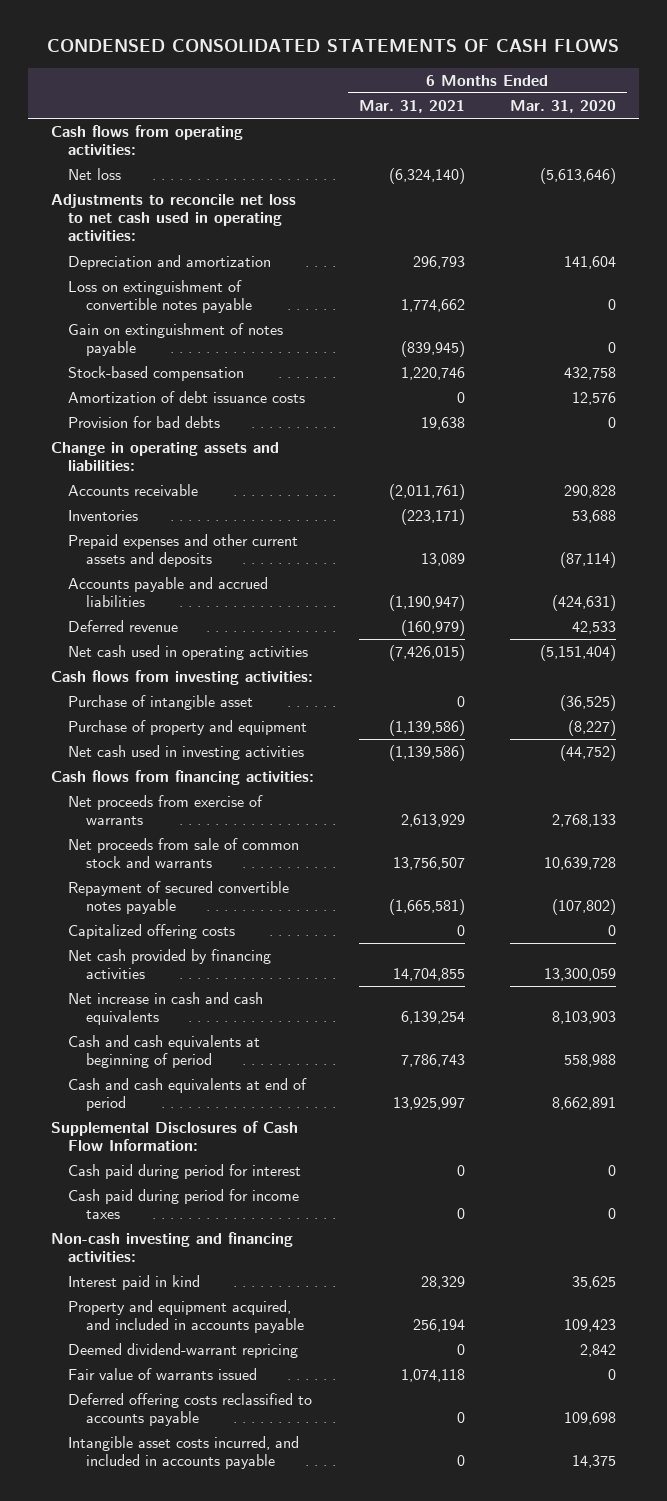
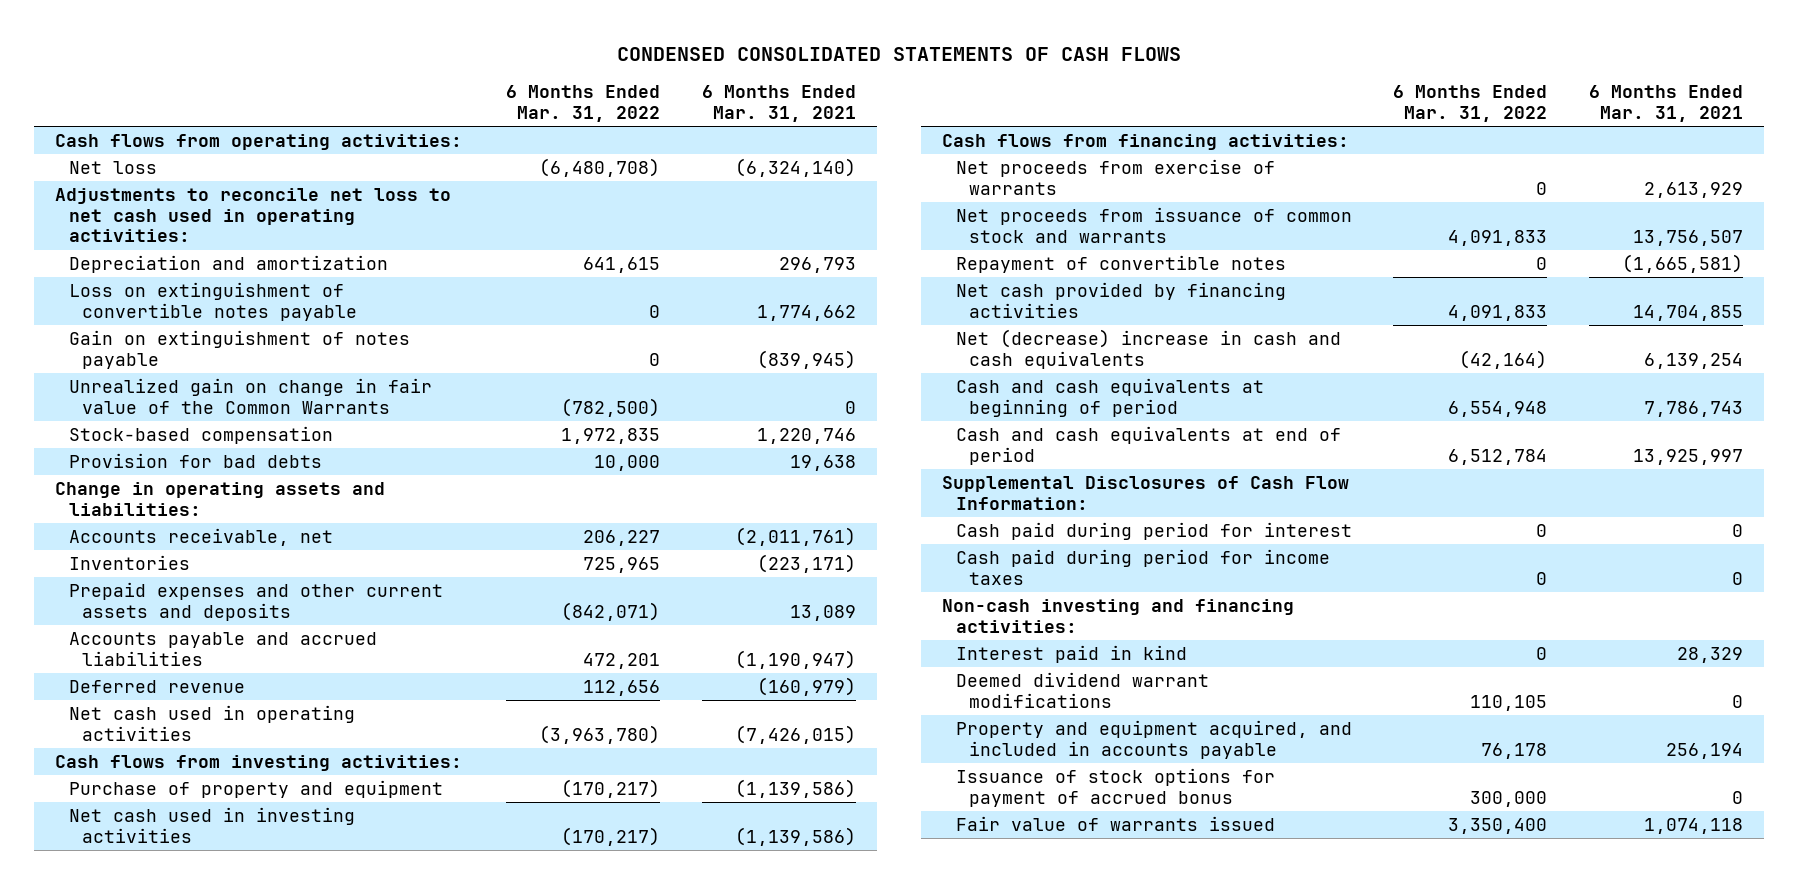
[510,100,617,114] Mar. 31, 2020 -> none
none -> [506,85,661,123] 6 Months Ended Mar. 31, 2022
none -> [68,377,432,414] Unrealized gain on change in fair value of the Common Warrants
[68,391,306,404] Amortization of debt issuance costs -> none
[68,484,199,497] Accounts receivable -> [68,527,333,546] Accounts receivable, net
[68,695,254,711] Purchase of intangible asset -> none
[68,924,236,940] Capitalized offering costs -> none
[68,838,300,869] Net proceeds from sale of common stock and warrants -> [955,206,1352,243] Net proceeds from issuance of common stock and warrants
[68,881,290,915] Repayment of secured convertible notes payable -> [955,254,1286,273] Repayment of convertible notes
[68,992,264,1026] Net increase in cash and cash equivalents -> [955,328,1341,369] Net (decrease) increase in cash and cash equivalents
none -> [955,671,1209,708] Deemed dividend warrant modifications
[68,1343,299,1359] Deemed dividend-warrant repricing -> none
none -> [955,767,1275,807] Issuance of stock options for payment of accrued bonus
[68,1393,313,1427] Deferred offering costs reclassified to accounts payable -> none
[68,1436,300,1470] Intangible asset costs incurred, and included in accounts payable -> none

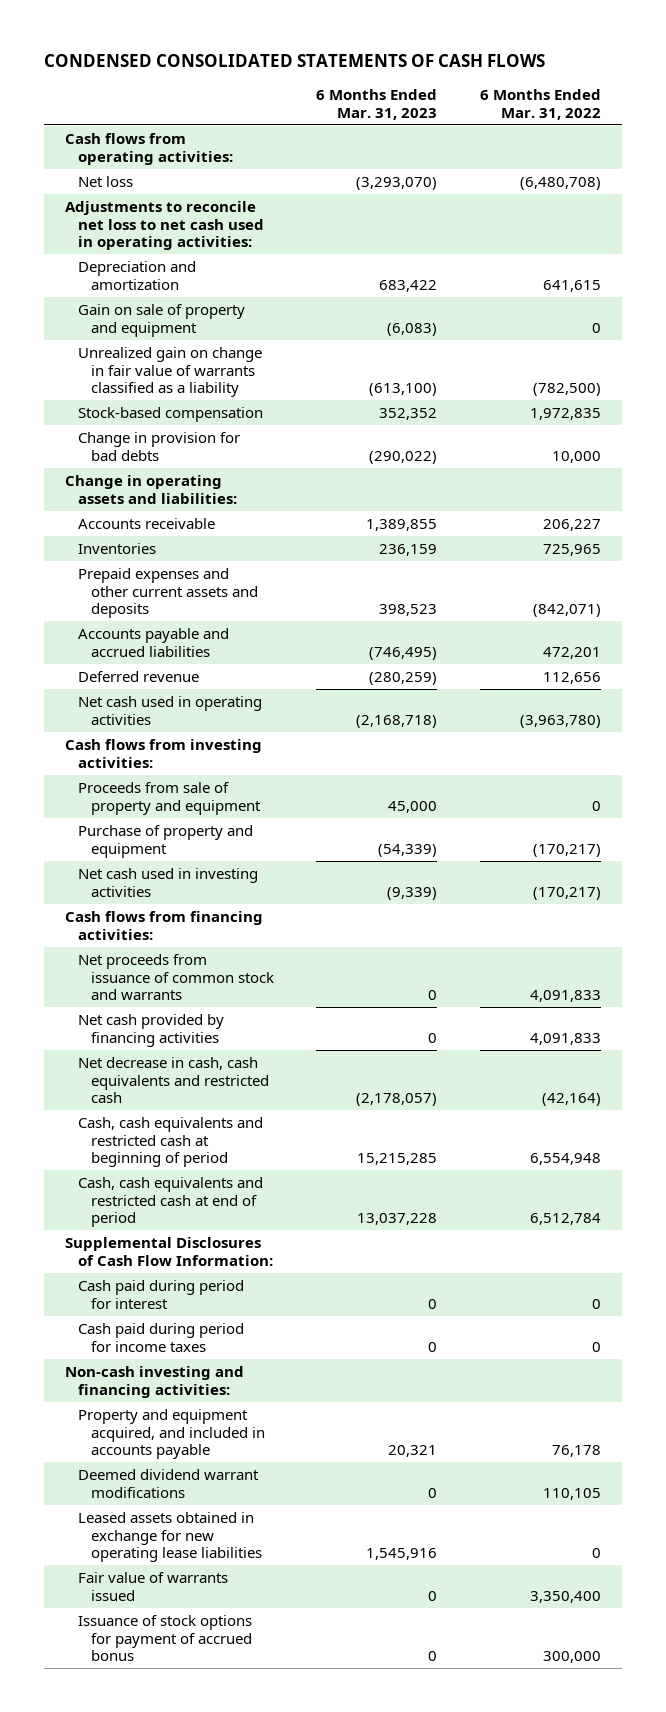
[702,85,857,123] 6 Months Ended Mar. 31, 2021 -> none
none -> [316,88,438,120] 6 Months Ended Mar. 31, 2023
[68,281,358,321] Loss on extinguishment of convertible notes payable -> none
[68,329,410,369] Gain on extinguishment of notes payable -> none
none -> [78,303,246,337] Gain on sale of property and equipment
[68,377,432,414] Unrealized gain on change in fair value of the Common Warrants -> [78,346,263,398] Unrealized gain on change in fair value of warrants classified as a liability
[68,452,322,468] Provision for bad debts -> [78,431,241,461] Change in provision for bad debts
[68,527,333,546] Accounts receivable, net -> [78,517,216,529] Accounts receivable
none -> [78,781,262,815] Proceeds from sale of property and equipment
[955,158,1275,195] Net proceeds from exercise of warrants -> none
[955,254,1286,273] Repayment of convertible notes -> none
[955,328,1341,369] Net (decrease) increase in cash and cash equivalents -> [78,1056,270,1104] Net decrease in cash, cash equivalents and restricted cash
[955,377,1264,417] Cash and cash equivalents at beginning of period -> [78,1116,264,1168] Cash, cash equivalents and restricted cash at beginning of period
[955,425,1341,465] Cash and cash equivalents at end of period -> [78,1176,264,1228] Cash, cash equivalents and restricted cash at end of period
[955,644,1187,663] Interest paid in kind -> none
[955,671,1209,708] Deemed dividend warrant modifications -> [78,1468,260,1498] Deemed dividend warrant modifications
none -> [78,1511,263,1563] Leased assets obtained in exchange for new operating lease liabilities
[955,767,1275,807] Issuance of stock options for payment of accrued bonus -> [78,1614,253,1662] Issuance of stock options for payment of accrued bonus

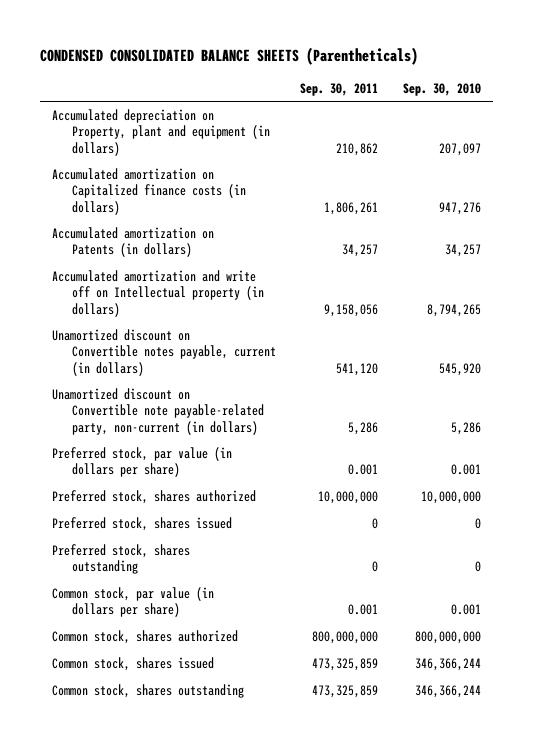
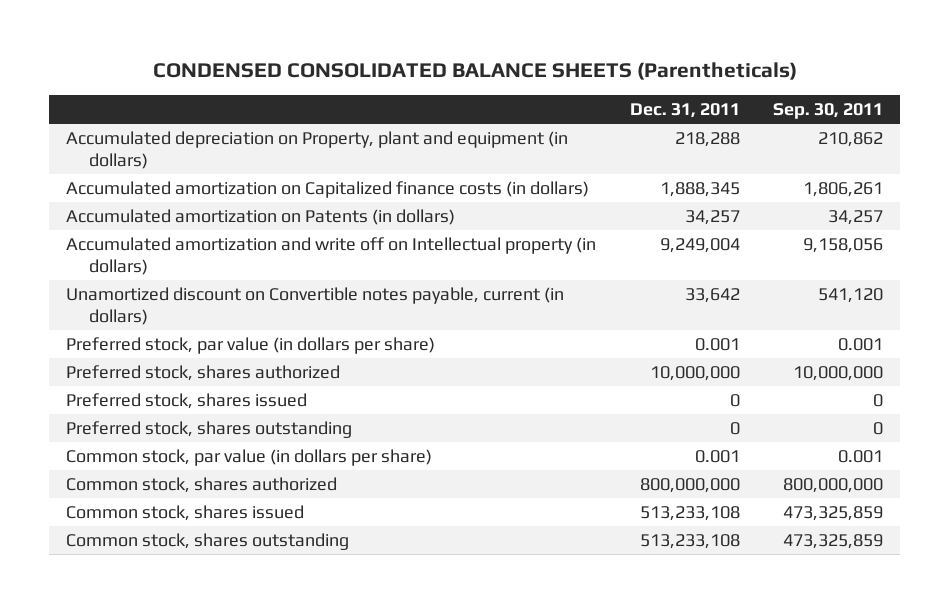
[402,82,481,96] Sep. 30, 2010 -> none
none -> [629,103,740,119] Dec. 31, 2011
[52,388,264,435] Unamortized discount on Convertible note payable-related party, non-current (in dollars) -> none

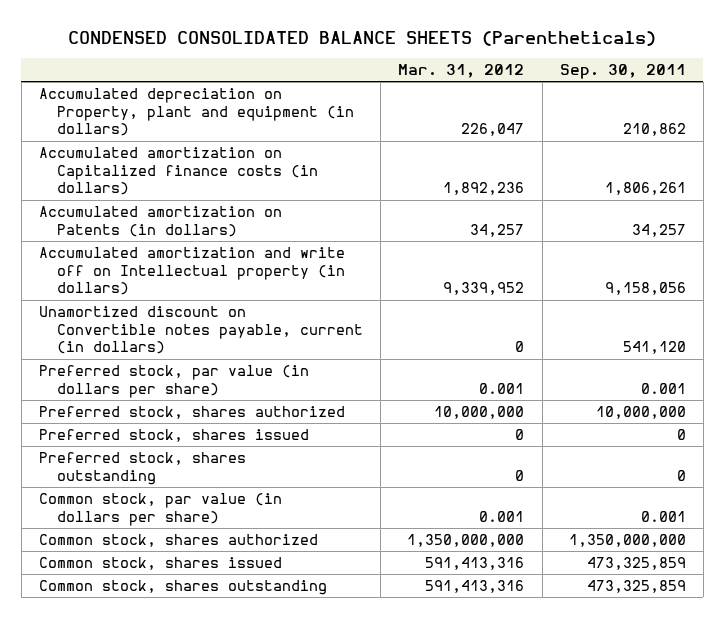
[629,103,740,119] Dec. 31, 2011 -> none
none -> [398,63,525,78] Mar. 31, 2012
[783,477,884,493] 800,000,000 -> [568,534,686,548] 1,350,000,000

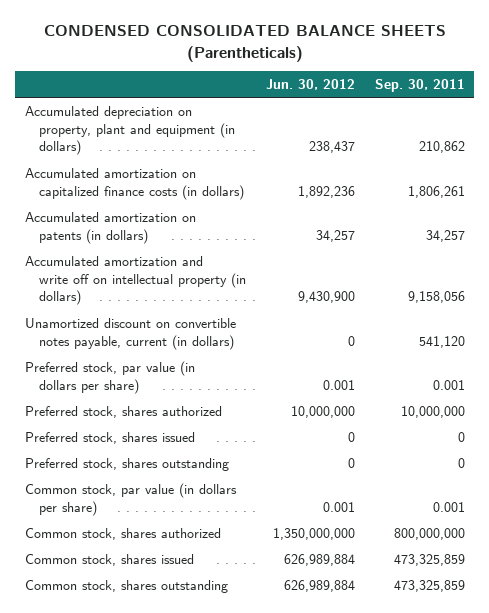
[398,63,525,78] Mar. 31, 2012 -> none
none -> [265,79,355,91] Jun. 30, 2012
[38,88,355,137] Accumulated depreciation on Property, plant and equipment (in dollars) -> [24,105,236,156] Accumulated depreciation on property, plant and equipment (in dollars)
[38,147,319,196] Accumulated amortization on Capitalized finance costs (in dollars) -> [24,167,245,200] Accumulated amortization on capitalized finance costs (in dollars)
[38,206,282,237] Accumulated amortization on Patents (in dollars) -> [24,211,196,244] Accumulated amortization on patents (in dollars)
[38,247,346,296] Accumulated amortization and write off on Intellectual property (in dollars) -> [24,255,247,306] Accumulated amortization and write off on intellectual property (in dollars)
[38,306,364,355] Unamortized discount on Convertible notes payable, current (in dollars) -> [24,317,236,350] Unamortized discount on convertible notes payable, current (in dollars)
[568,534,686,548] 1,350,000,000 -> [393,527,465,540] 800,000,000

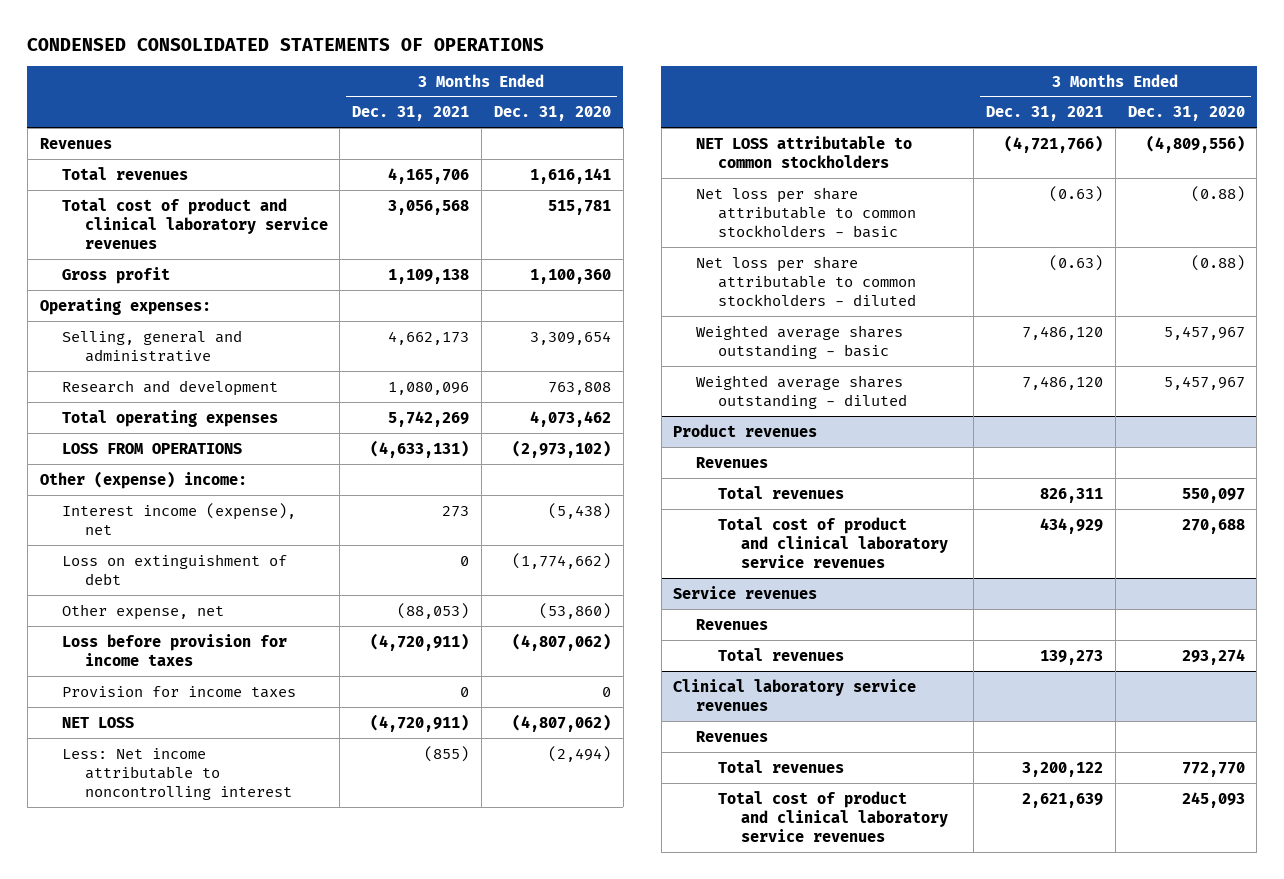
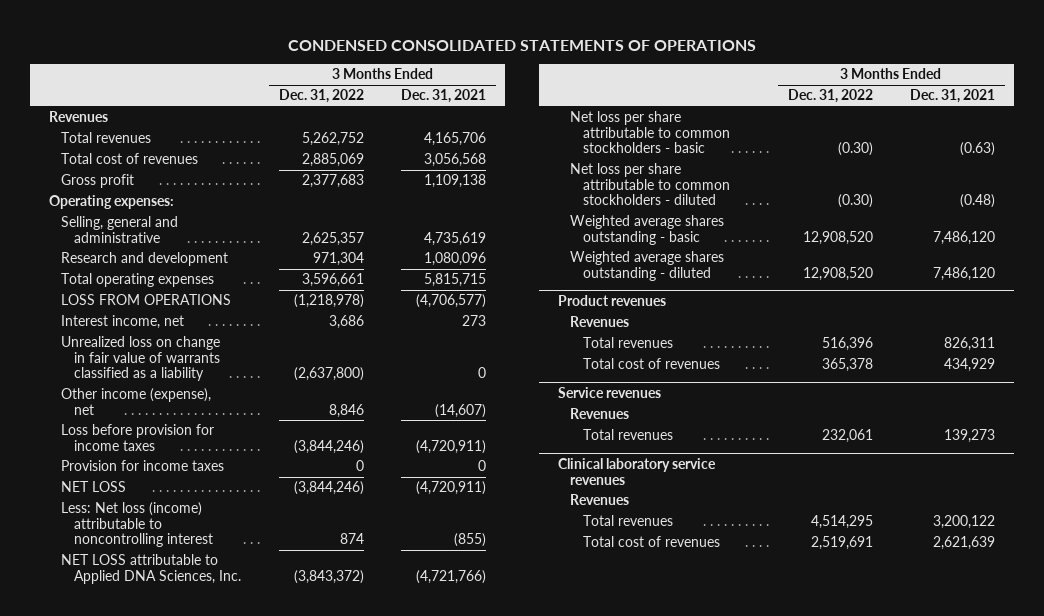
[493,106,611,122] Dec. 31, 2020 -> none
none -> [278,89,364,104] Dec. 31, 2022
[62,197,328,250] Total cost of product and clinical laboratory service revenues -> [61,153,199,165] Total cost of revenues
[388,330,470,345] 4,662,173 -> [424,231,487,246] 4,735,619
[39,470,247,489] Other (expense) income: -> none
[62,553,288,586] Loss on extinguishment of debt -> none
[388,410,470,427] 5,742,269 -> [424,273,487,288] 5,815,715
[370,439,470,458] (4,633,131) -> [416,294,487,309] (4,706,577)
[62,502,297,536] Interest income (expense), net -> [61,315,185,330] Interest income, net
none -> [61,336,221,382] Unrealized loss on change in fair value of warrants classified as a liability
[62,603,225,620] Other expense, net -> [61,388,212,415] Other income (expense), net
[397,602,470,619] (88,053) -> [435,403,487,418] (14,607)
[62,747,292,801] Less: Net income attributable to noncontrolling interest -> [61,502,214,548] Less: Net loss (income) attributable to noncontrolling interest
[695,135,912,169] NET LOSS attributable to common stockholders -> [61,554,242,584] NET LOSS attributable to Applied DNA Sciences, Inc.
[1048,254,1103,271] (0.63) -> [960,194,996,209] (0.48)
[718,516,948,569] Total cost of product and clinical laboratory service revenues -> [583,358,721,370] Total cost of revenues
[718,790,948,843] Total cost of product and clinical laboratory service revenues -> [583,536,721,548] Total cost of revenues

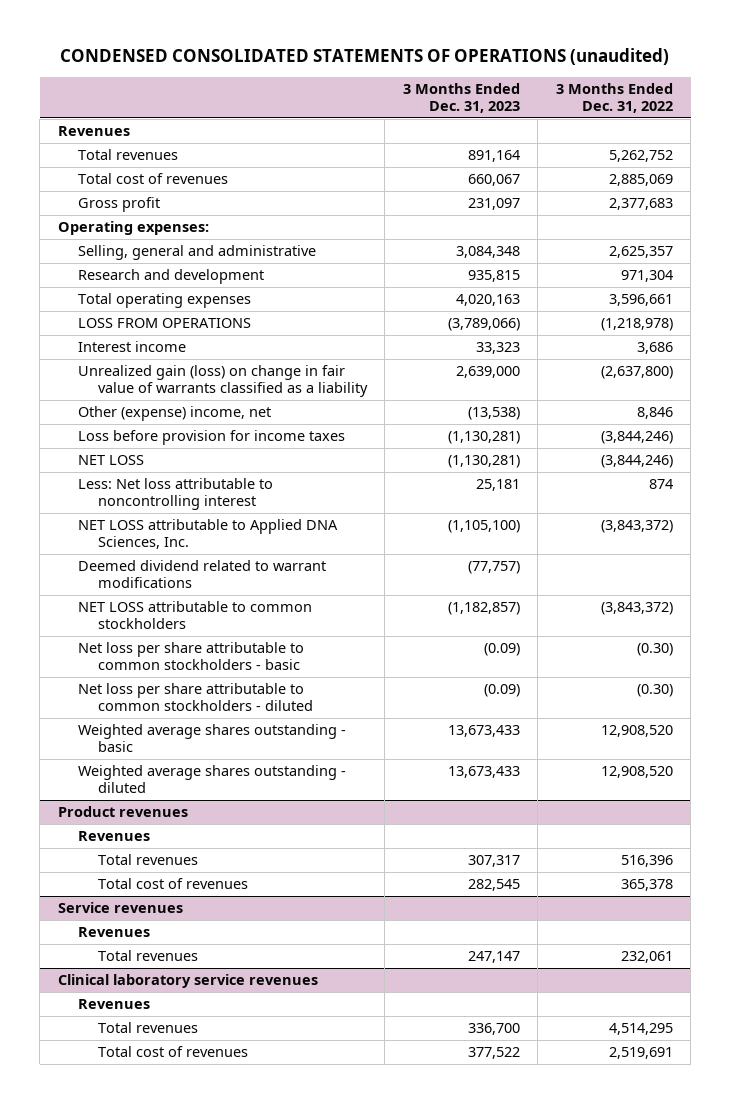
[287,39,756,51] CONDENSED CONSOLIDATED STATEMENTS OF OPERATIONS -> [60,48,670,66] CONDENSED CONSOLIDATED STATEMENTS OF OPERATIONS (unaudited)
[401,89,487,104] Dec. 31, 2021 -> none
none -> [402,83,520,114] 3 Months Ended Dec. 31, 2023
[61,315,185,330] Interest income, net -> [77,341,186,353] Interest income
[61,336,221,382] Unrealized loss on change in fair value of warrants classified as a liability -> [77,365,368,398] Unrealized gain (loss) on change in fair value of warrants classified as a liability
[61,388,212,415] Other income (expense), net -> [77,406,271,422] Other (expense) income, net
[61,460,225,472] Provision for income taxes -> none
[61,502,214,548] Less: Net loss (income) attributable to noncontrolling interest -> [77,478,273,511] Less: Net loss attributable to noncontrolling interest
none -> [77,560,326,589] Deemed dividend related to warrant modifications
none -> [77,601,312,630] NET LOSS attributable to common stockholders

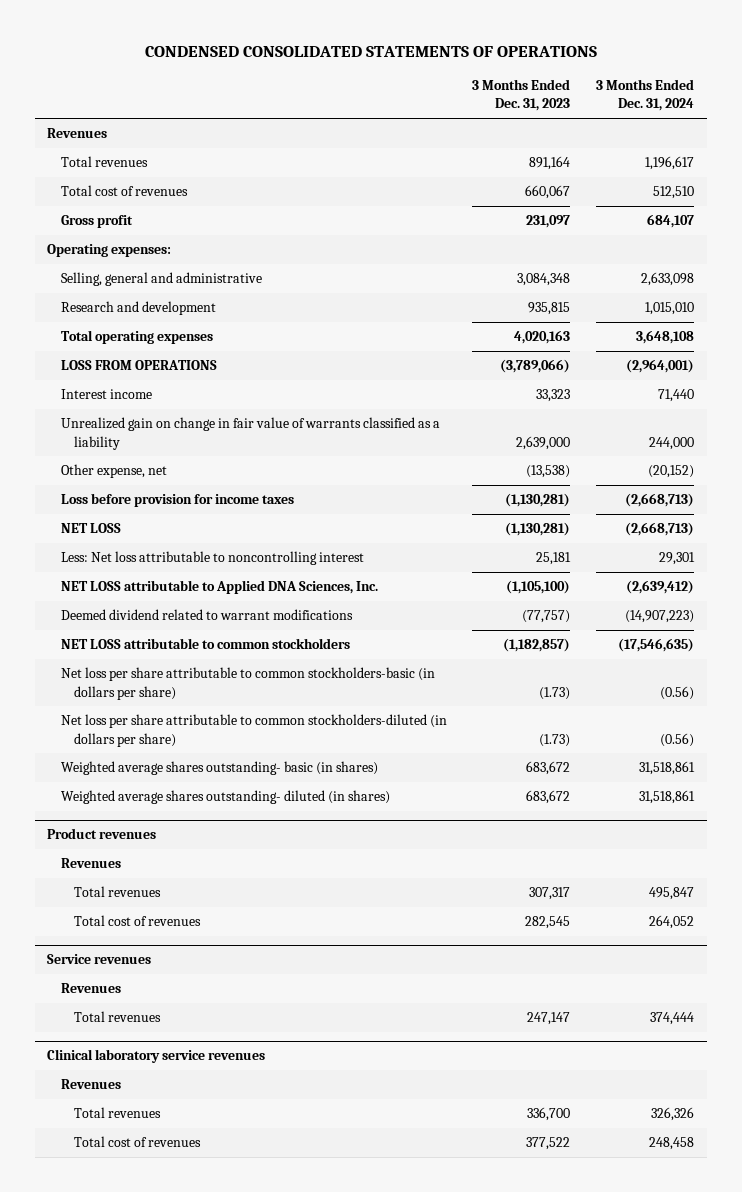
[60,48,670,66] CONDENSED CONSOLIDATED STATEMENTS OF OPERATIONS (unaudited) -> [144,45,597,57] CONDENSED CONSOLIDATED STATEMENTS OF OPERATIONS
[555,83,673,114] 3 Months Ended Dec. 31, 2022 -> none
none -> [596,79,695,112] 3 Months Ended Dec. 31, 2024
[77,365,368,398] Unrealized gain (loss) on change in fair value of warrants classified as a liability -> [60,417,440,450] Unrealized gain on change in fair value of warrants classified as a liability
[77,406,271,422] Other (expense) income, net -> [60,464,167,479] Other expense, net
[77,642,304,671] Net loss per share attributable to common stockholders - basic -> [60,667,435,700] Net loss per share attributable to common stockholders-basic (in dollars per share)
[483,643,520,657] (0.09) -> [539,686,571,700] (1.73)
[77,683,313,712] Net loss per share attributable to common stockholders - diluted -> [60,714,447,747] Net loss per share attributable to common stockholders-diluted (in dollars per share)
[483,684,520,698] (0.09) -> [539,733,571,747] (1.73)
[77,724,346,753] Weighted average shares outstanding - basic -> [60,761,378,776] Weighted average shares outstanding- basic (in shares)
[447,725,520,738] 13,673,433 -> [526,761,571,776] 683,672
[77,765,346,794] Weighted average shares outstanding - diluted -> [60,790,390,805] Weighted average shares outstanding- diluted (in shares)
[447,766,520,779] 13,673,433 -> [526,790,571,805] 683,672

